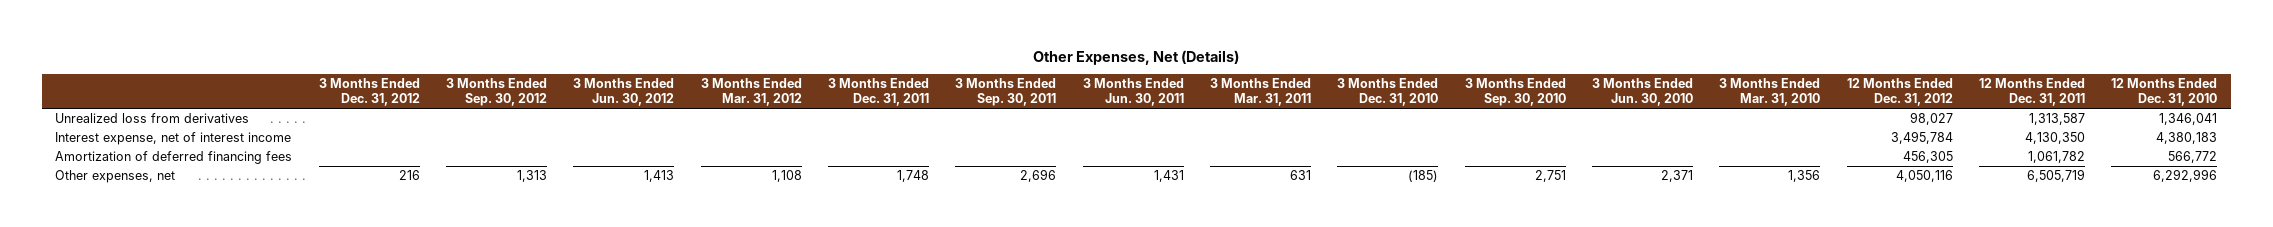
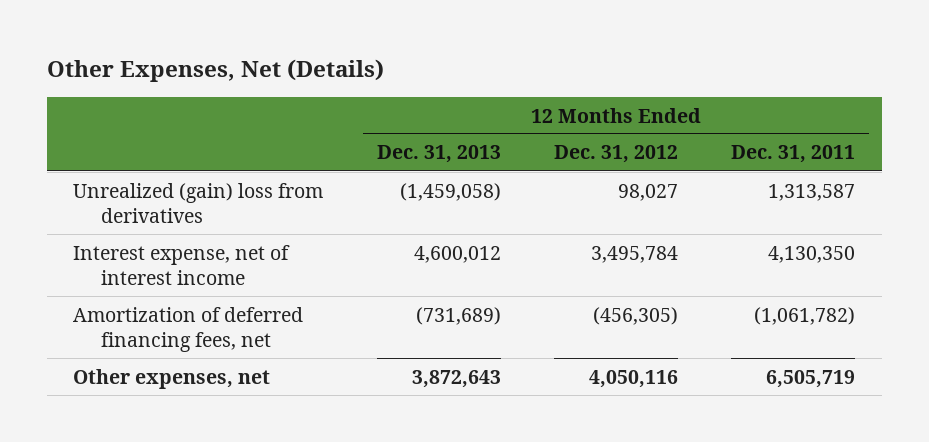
[318,77,420,107] 3 Months Ended Dec. 31, 2012 -> none
[446,77,548,107] 3 Months Ended Sep. 30, 2012 -> none
[573,77,675,107] 3 Months Ended Jun. 30, 2012 -> none
[700,77,802,107] 3 Months Ended Mar. 31, 2012 -> none
[828,77,930,107] 3 Months Ended Dec. 31, 2011 -> none
[955,77,1057,107] 3 Months Ended Sep. 30, 2011 -> none
[1082,77,1184,107] 3 Months Ended Jun. 30, 2011 -> none
[1210,77,1312,107] 3 Months Ended Mar. 31, 2011 -> none
[1337,77,1439,107] 3 Months Ended Dec. 31, 2010 -> none
[1464,77,1566,107] 3 Months Ended Sep. 30, 2010 -> none
[1592,77,1694,107] 3 Months Ended Jun. 30, 2010 -> none
[1719,77,1821,107] 3 Months Ended Mar. 31, 2010 -> none
[2111,77,2218,107] 12 Months Ended Dec. 31, 2010 -> none
none -> [376,145,501,164] Dec. 31, 2013
[55,112,250,123] Unrealized loss from derivatives -> [73,182,324,223] Unrealized (gain) loss from derivatives
[55,150,293,164] Amortization of deferred financing fees -> [73,306,304,352] Amortization of deferred financing fees, net
[1902,150,1953,163] 456,305 -> [592,306,678,325] (456,305)
[2028,150,2086,163] 1,061,782 -> [754,306,856,325] (1,061,782)

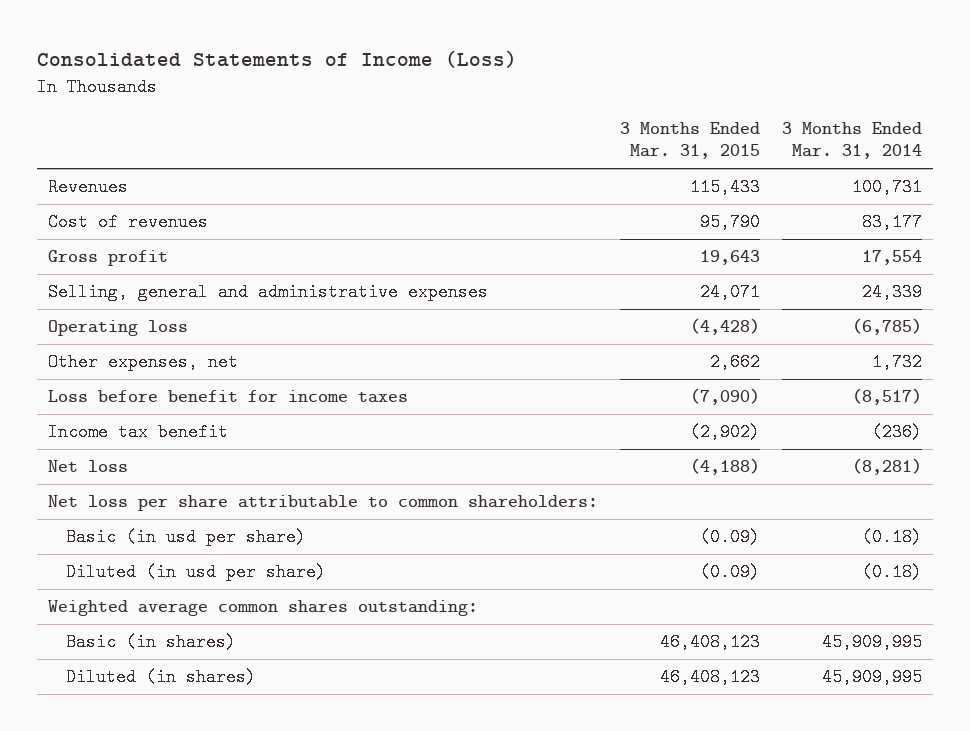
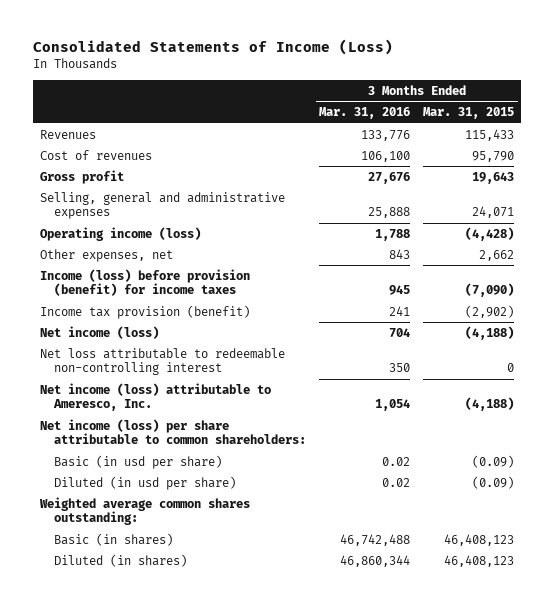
[781,121,922,160] 3 Months Ended Mar. 31, 2014 -> none
none -> [319,107,411,120] Mar. 31, 2016
[47,320,188,337] Operating loss -> [39,226,201,241] Operating income (loss)
[47,390,408,404] Loss before benefit for income taxes -> [39,268,250,297] Income (loss) before provision (benefit) for income taxes
[47,423,228,442] Income tax benefit -> [39,304,250,319] Income tax provision (benefit)
[47,460,128,473] Net loss -> [39,325,159,339] Net income (loss)
none -> [39,347,285,376] Net loss attributable to redeemable non-controlling interest
none -> [39,382,271,412] Net income (loss) attributable to Ameresco, Inc.
[47,495,598,512] Net loss per share attributable to common shareholders: -> [39,418,306,445] Net income (loss) per share attributable to common shareholders:

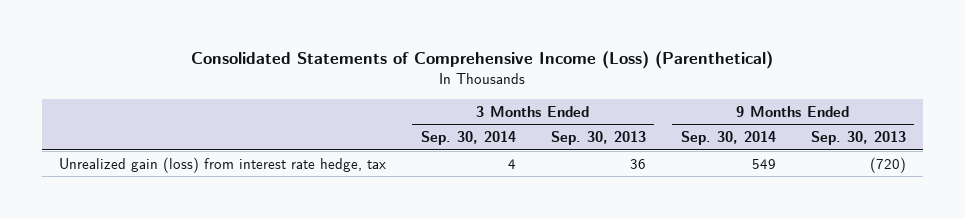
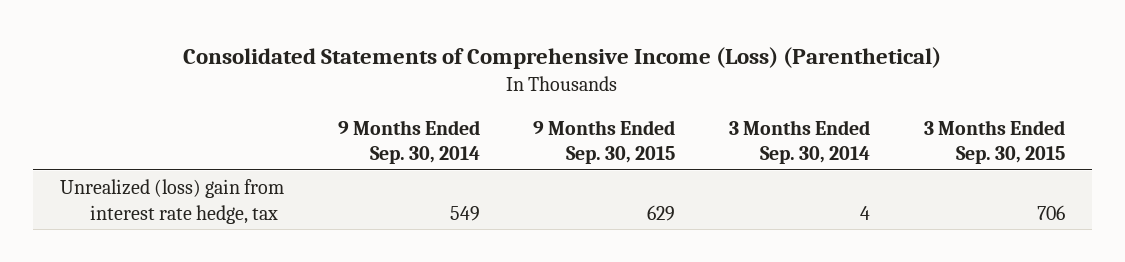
[550,131,646,146] Sep. 30, 2013 -> none
[810,131,906,146] Sep. 30, 2013 -> none
none -> [533,119,676,165] 9 Months Ended Sep. 30, 2015
none -> [924,119,1066,165] 3 Months Ended Sep. 30, 2015
[59,156,387,173] Unrealized gain (loss) from interest rate hedge, tax -> [59,178,284,224] Unrealized (loss) gain from interest rate hedge, tax

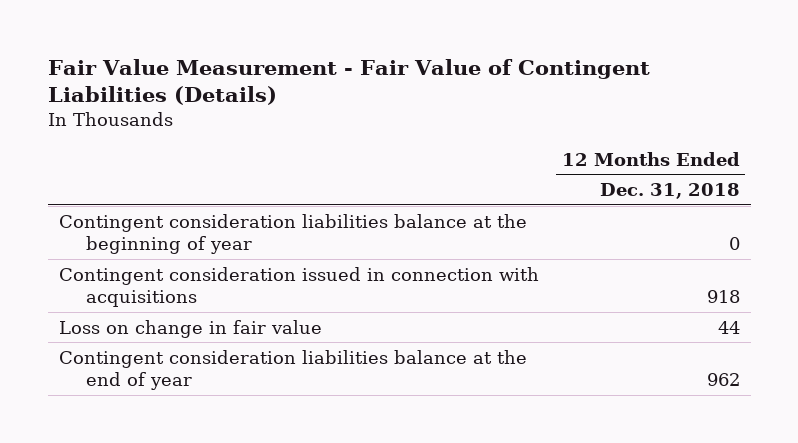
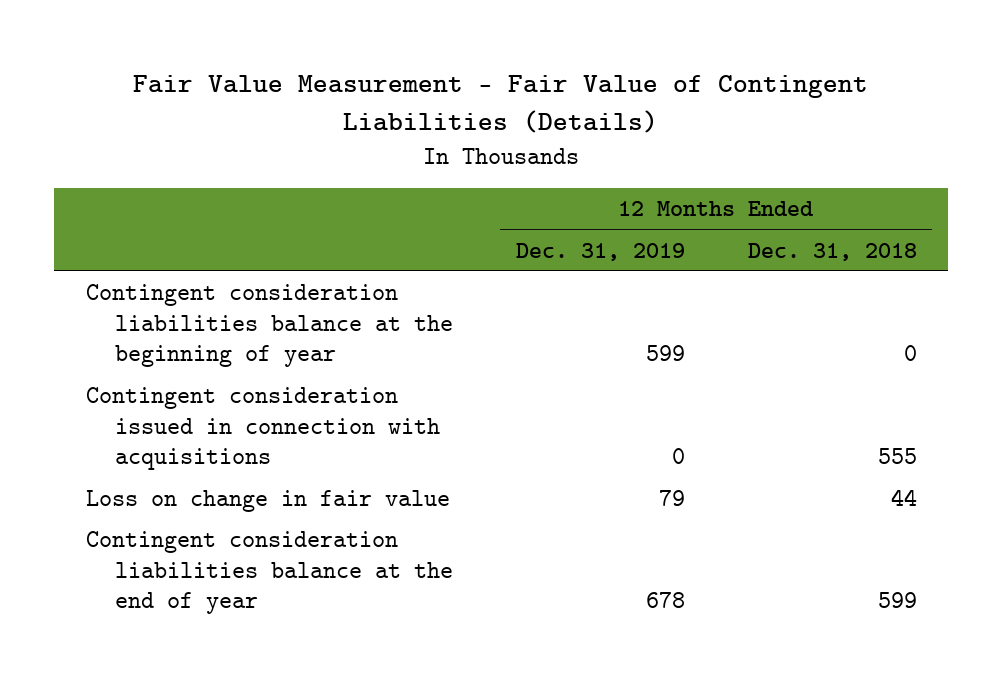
none -> [515,242,685,261] Dec. 31, 2019
[706,290,740,304] 918 -> [877,448,917,465] 555
[706,373,740,387] 962 -> [877,592,917,609] 599

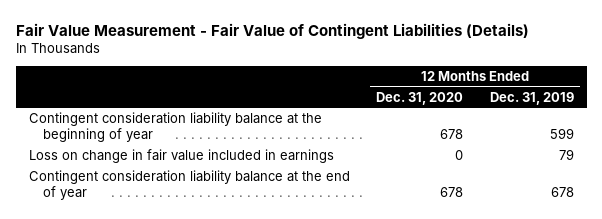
[747,242,917,261] Dec. 31, 2018 -> none
none -> [376,91,464,105] Dec. 31, 2020
[85,387,441,471] Contingent consideration issued in connection with acquisitions -> none
[85,284,454,368] Contingent consideration liabilities balance at the beginning of year -> [28,112,322,143] Contingent consideration liability balance at the beginning of year
[85,490,450,513] Loss on change in fair value -> [28,149,334,164] Loss on change in fair value included in earnings
[85,531,454,615] Contingent consideration liabilities balance at the end of year -> [28,170,350,201] Contingent consideration liability balance at the end of year

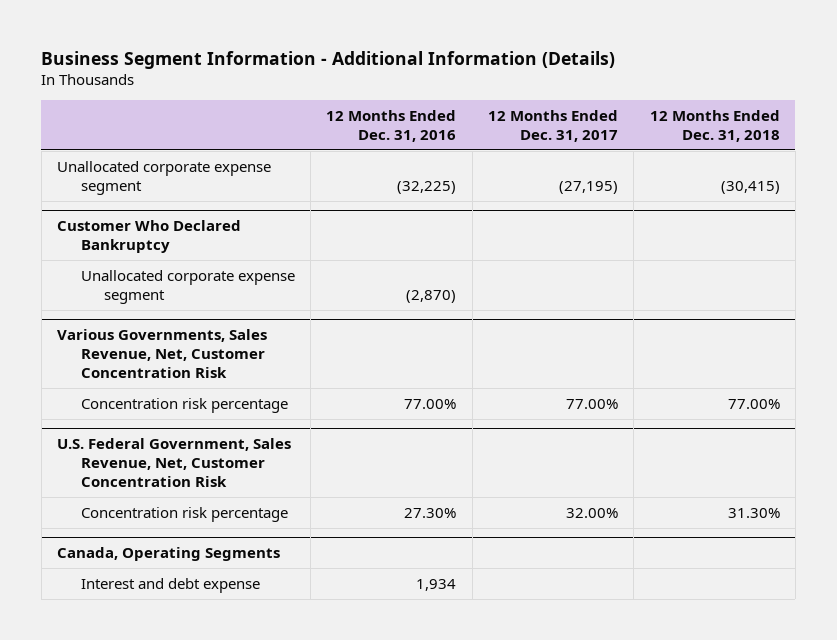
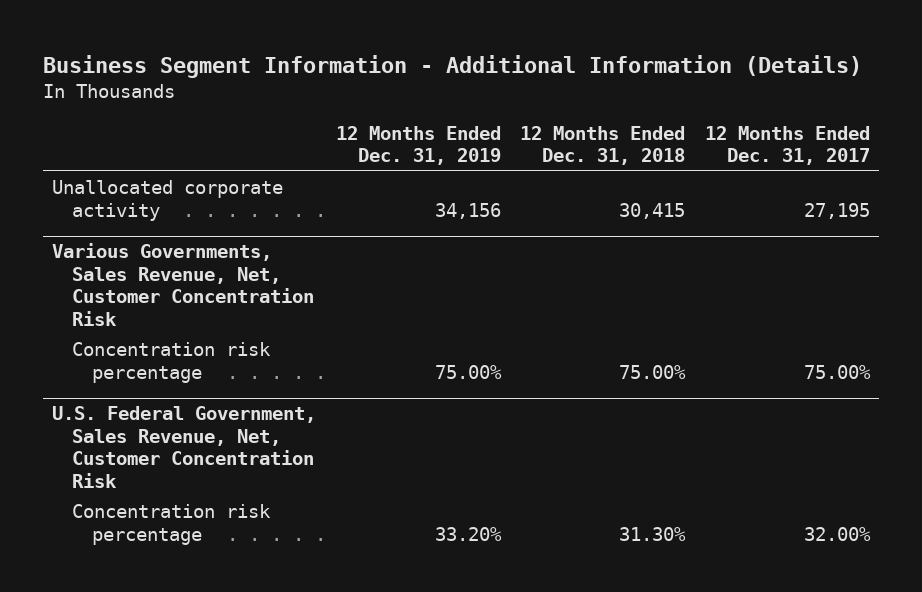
[326,109,457,142] 12 Months Ended Dec. 31, 2016 -> none
none -> [335,125,501,166] 12 Months Ended Dec. 31, 2019
[57,220,242,254] Customer Who Declared Bankruptcy -> none
[80,269,295,304] Unallocated corporate expense segment -> none
[57,160,272,195] Unallocated corporate expense segment -> [52,180,284,221] Unallocated corporate activity
[558,180,618,194] (27,195) -> [803,202,870,219] 27,195
[720,180,780,194] (30,415) -> [619,202,686,219] 30,415
[565,398,618,409] 77.00% -> [803,364,871,379] 75.00%
[727,398,780,409] 77.00% -> [619,364,687,379] 75.00%
[57,547,281,562] Canada, Operating Segments -> none
[80,577,260,593] Interest and debt expense -> none

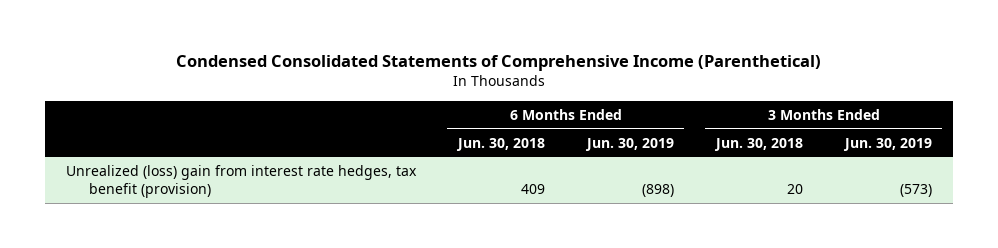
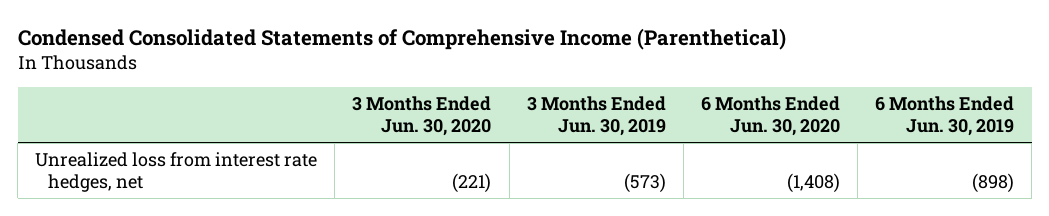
[455,137,545,151] Jun. 30, 2018 -> none
[713,137,803,151] Jun. 30, 2018 -> none
none -> [352,95,492,137] 3 Months Ended Jun. 30, 2020
none -> [700,95,840,137] 6 Months Ended Jun. 30, 2020
[66,165,418,198] Unrealized (loss) gain from interest rate hedges, tax benefit (provision) -> [35,151,318,193] Unrealized loss from interest rate hedges, net

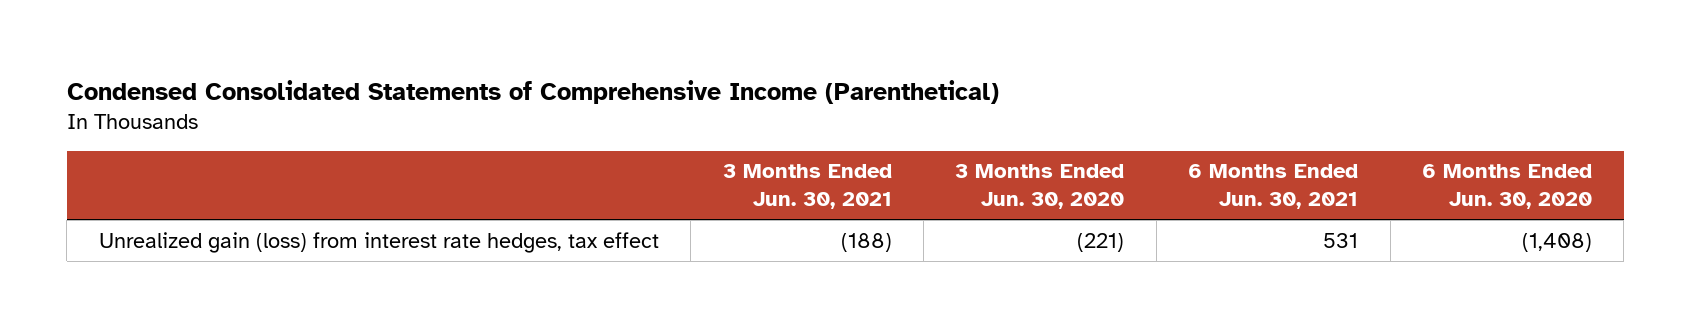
[526,95,666,137] 3 Months Ended Jun. 30, 2019 -> none
[874,95,1014,137] 6 Months Ended Jun. 30, 2019 -> none
none -> [722,164,892,209] 3 Months Ended Jun. 30, 2021
none -> [1188,164,1359,209] 6 Months Ended Jun. 30, 2021
[35,151,318,193] Unrealized loss from interest rate hedges, net -> [98,231,659,253] Unrealized gain (loss) from interest rate hedges, tax effect

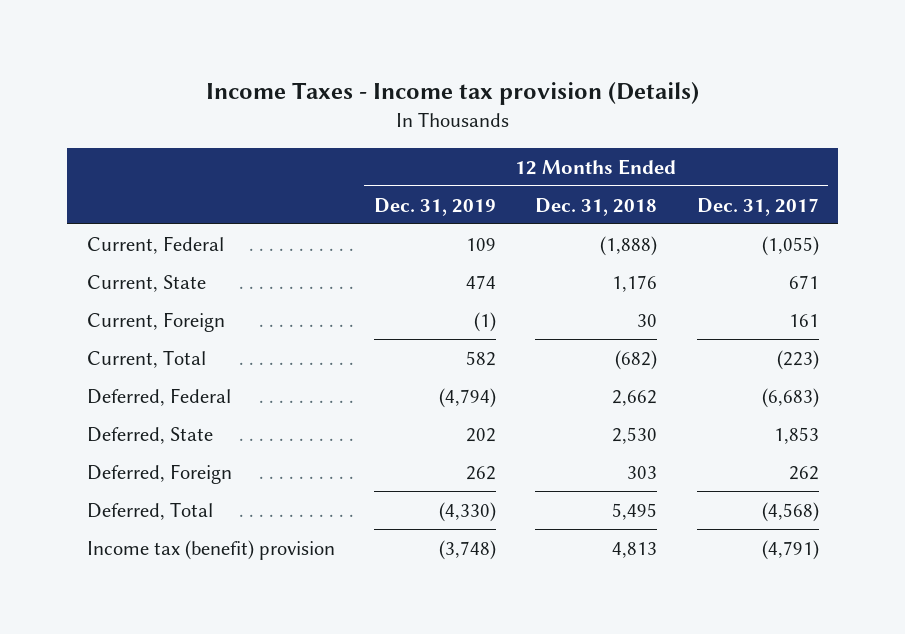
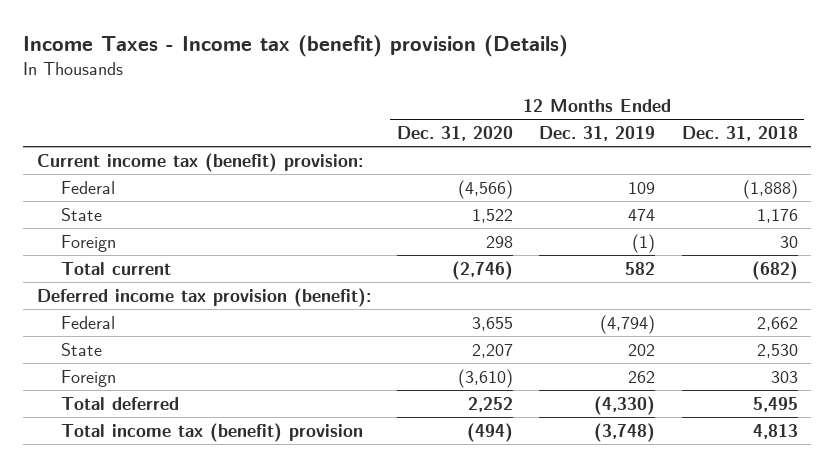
[205,82,699,106] Income Taxes - Income tax provision (Details) -> [23,34,569,57] Income Taxes - Income tax (benefit) provision (Details)
[696,197,819,216] Dec. 31, 2017 -> none
none -> [396,126,513,142] Dec. 31, 2020
none -> [36,152,363,172] Current income tax (benefit) provision:
[86,235,224,254] Current, Federal -> [61,180,116,194] Federal
[86,274,206,292] Current, State -> [61,207,103,221] State
[86,311,225,332] Current, Foreign -> [61,234,117,252] Foreign
[86,349,206,368] Current, Total -> [61,261,172,275] Total current
none -> [36,287,371,307] Deferred income tax provision (benefit):
[86,387,231,406] Deferred, Federal -> [61,315,116,329] Federal
[86,426,213,444] Deferred, State -> [61,342,103,356] State
[86,463,232,484] Deferred, Foreign -> [61,369,117,387] Foreign
[86,501,213,520] Deferred, Total -> [61,396,180,410] Total deferred
[86,539,335,560] Income tax (benefit) provision -> [61,422,364,442] Total income tax (benefit) provision

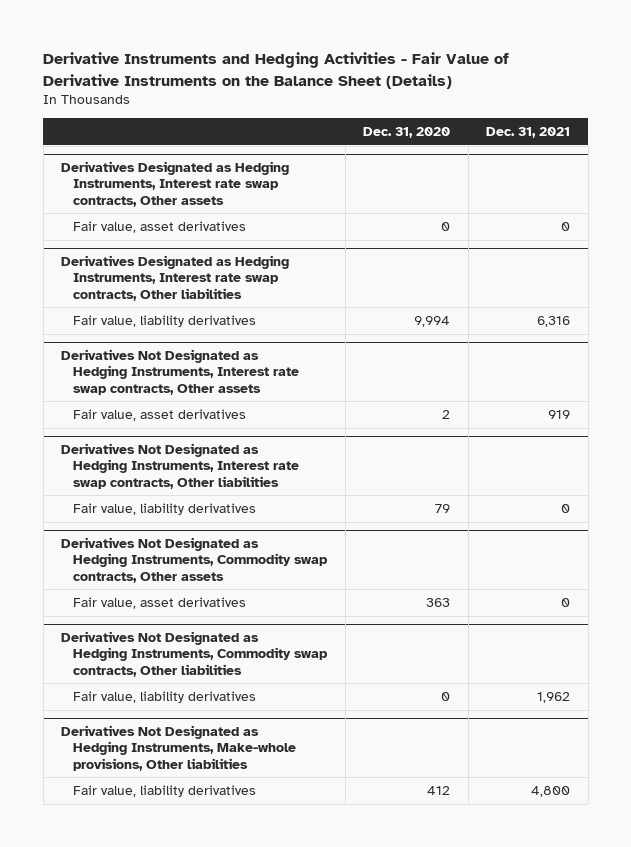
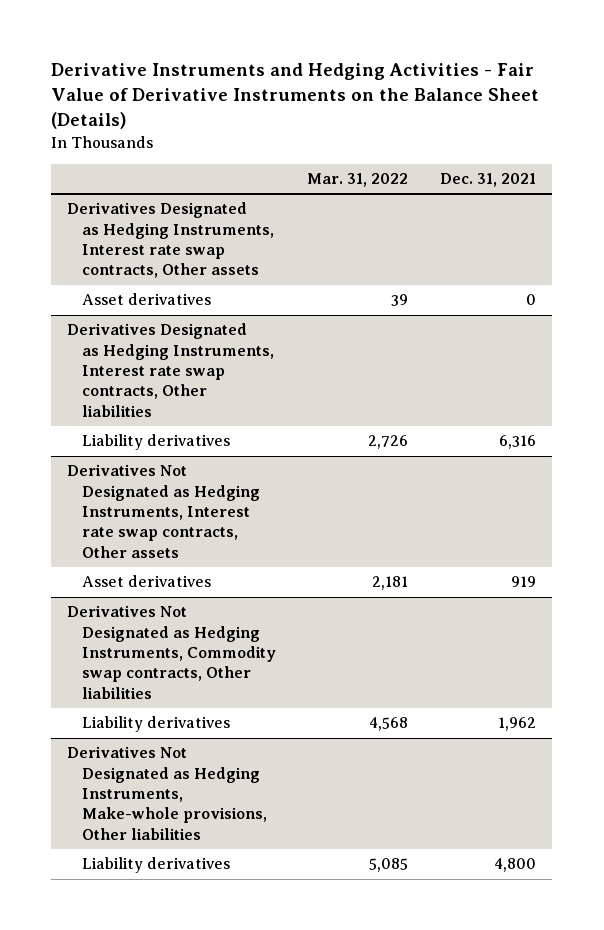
[363,127,451,139] Dec. 31, 2020 -> none
none -> [307,173,409,188] Mar. 31, 2022
[73,221,247,234] Fair value, asset derivatives -> [81,293,211,306] Asset derivatives
[73,315,257,328] Fair value, liability derivatives -> [81,434,230,451] Liability derivatives
[61,443,300,489] Derivatives Not Designated as Hedging Instruments, Interest rate swap contracts, Other liabilities -> none
[73,503,257,516] Fair value, liability derivatives -> none
[61,537,329,583] Derivatives Not Designated as Hedging Instruments, Commodity swap contracts, Other assets -> none
[73,597,247,610] Fair value, asset derivatives -> none
[73,409,247,422] Fair value, asset derivatives -> [81,575,211,588] Asset derivatives
[73,691,257,704] Fair value, liability derivatives -> [81,716,230,733] Liability derivatives
[73,785,257,798] Fair value, liability derivatives -> [81,857,230,874] Liability derivatives

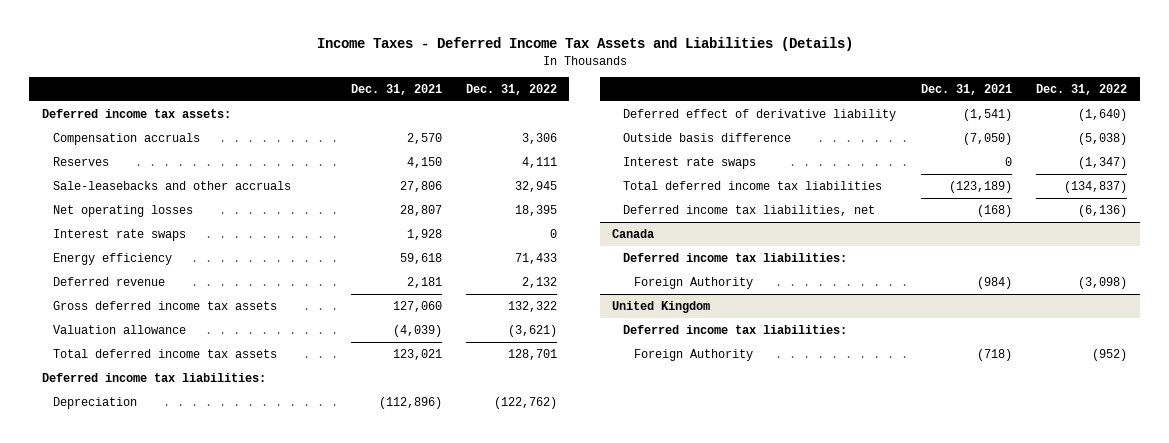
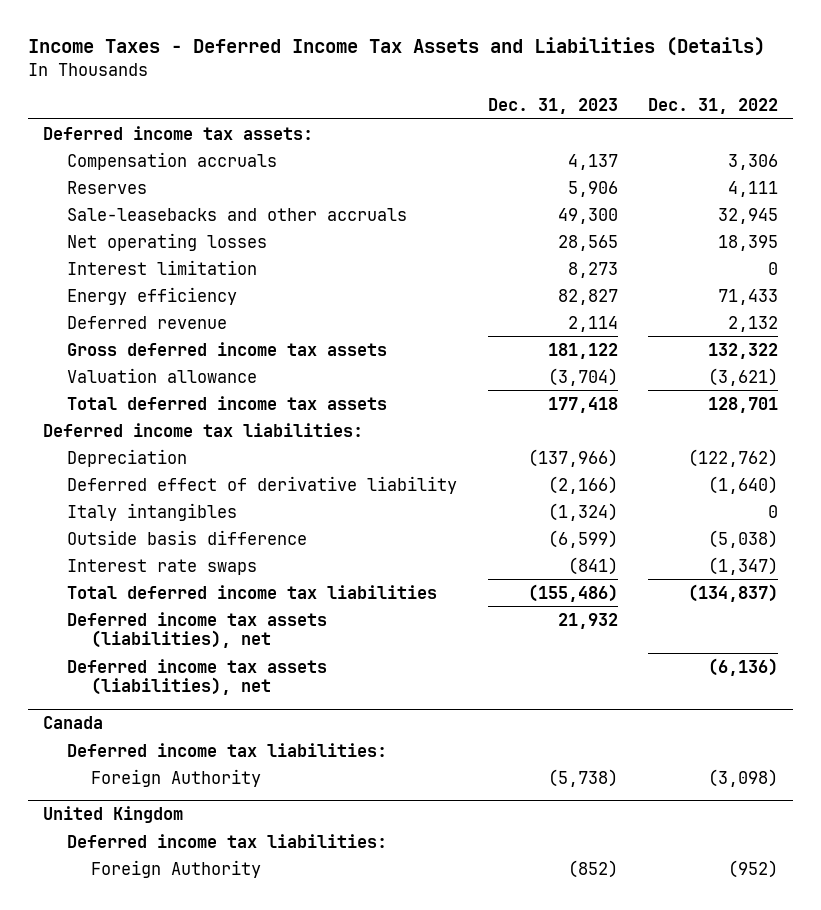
[350,83,442,95] Dec. 31, 2021 -> none
none -> [487,98,618,115] Dec. 31, 2023
[52,228,186,241] Interest rate swaps -> none
none -> [67,259,258,275] Interest limitation
none -> [67,502,238,521] Italy intangibles
none -> [67,611,328,648] Deferred income tax assets (liabilities), net
[623,204,876,216] Deferred income tax liabilities, net -> [67,658,328,695] Deferred income tax assets (liabilities), net

